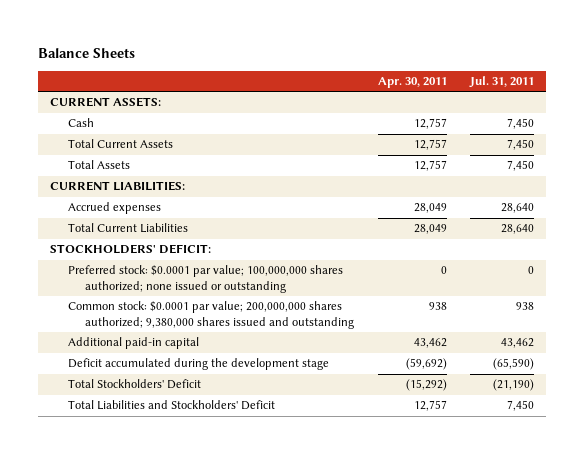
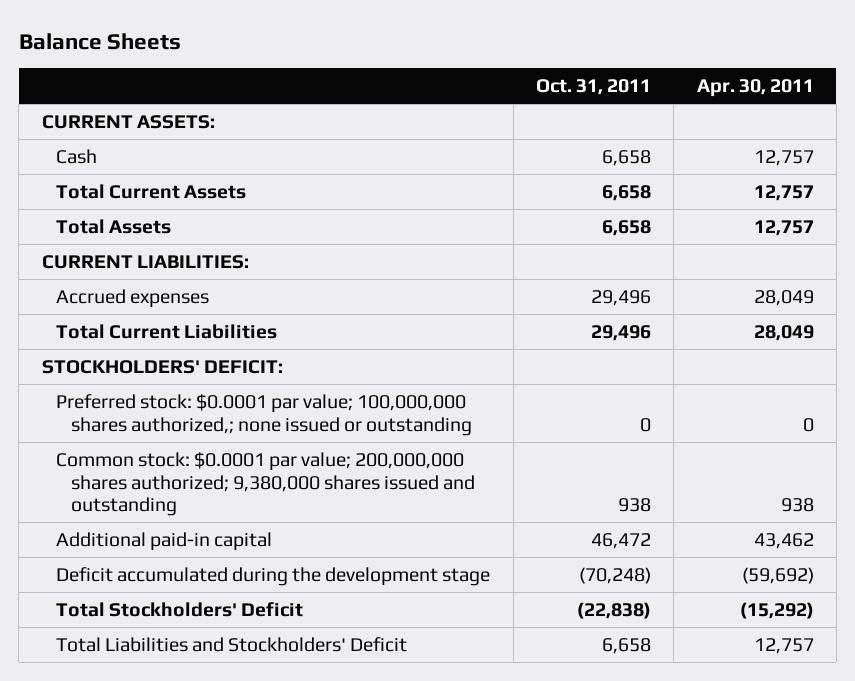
[469,76,535,89] Jul. 31, 2011 -> none
none -> [535,79,651,96] Oct. 31, 2011
[67,265,343,293] Preferred stock: $0.0001 par value; 100,000,000 shares authorized; none issued or outstanding -> [56,393,473,436] Preferred stock: $0.0001 par value; 100,000,000 shares authorized,; none issued or outstanding

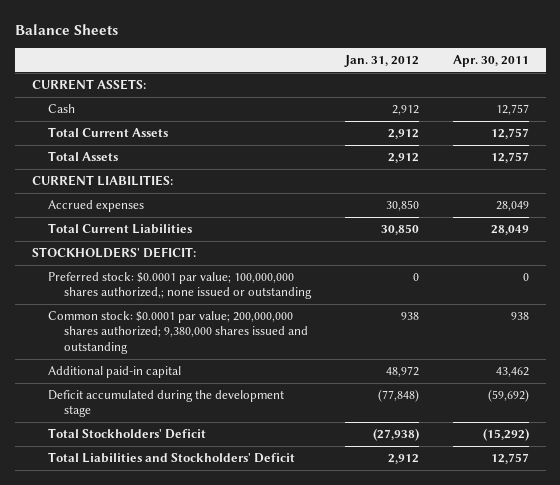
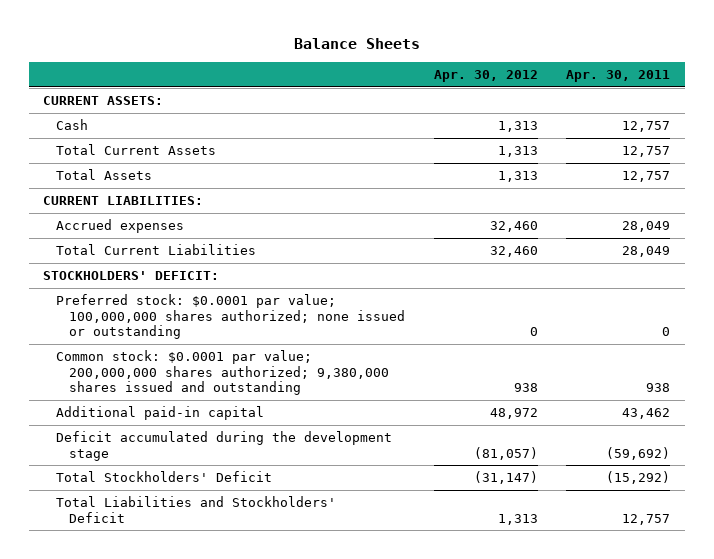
[343,55,419,68] Jan. 31, 2012 -> none
none -> [433,70,538,83] Apr. 30, 2012
[47,272,312,300] Preferred stock: $0.0001 par value; 100,000,000 shares authorized,; none issued or outstanding -> [56,294,406,339] Preferred stock: $0.0001 par value; 100,000,000 shares authorized; none issued or outstanding

